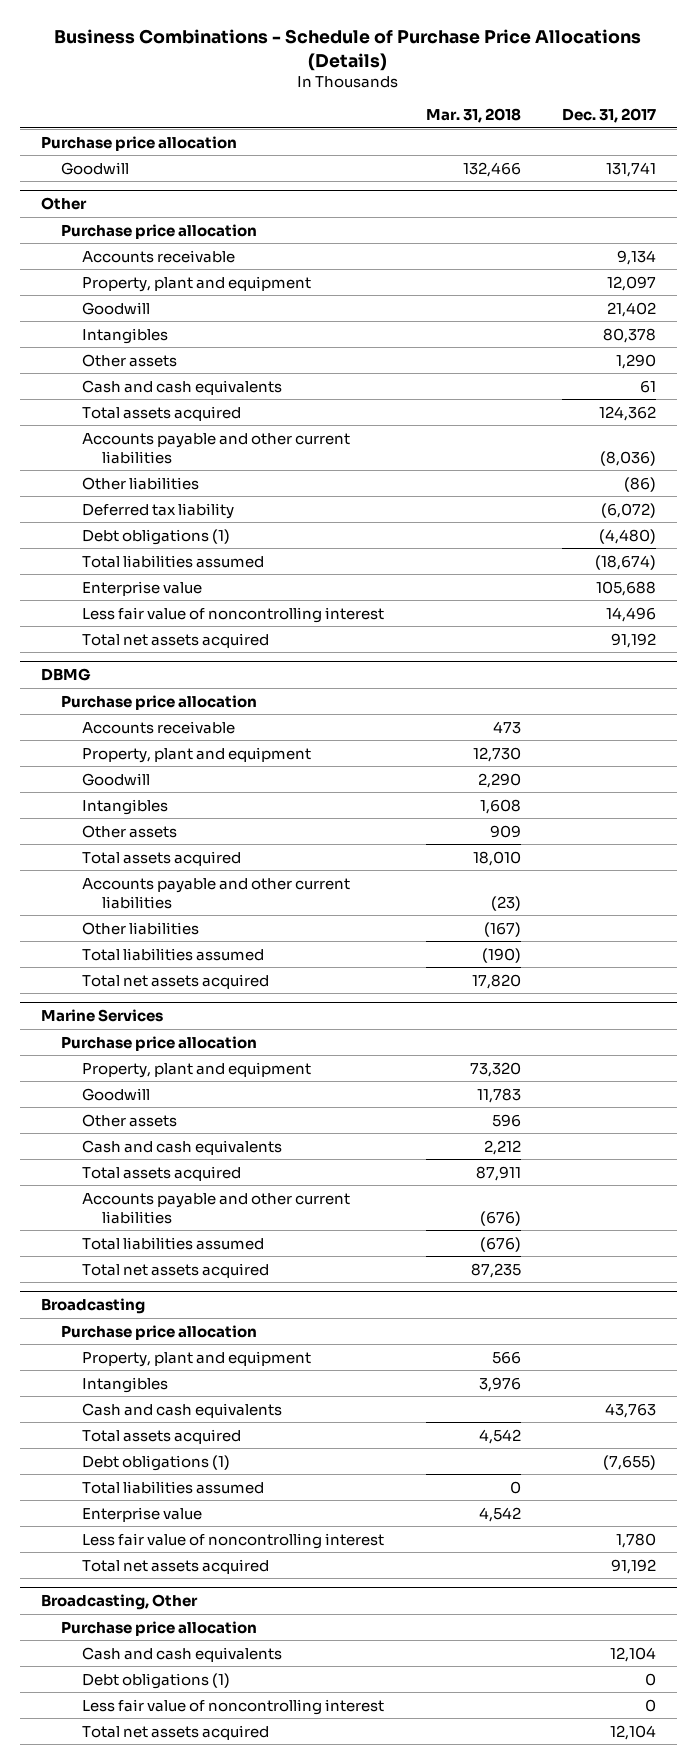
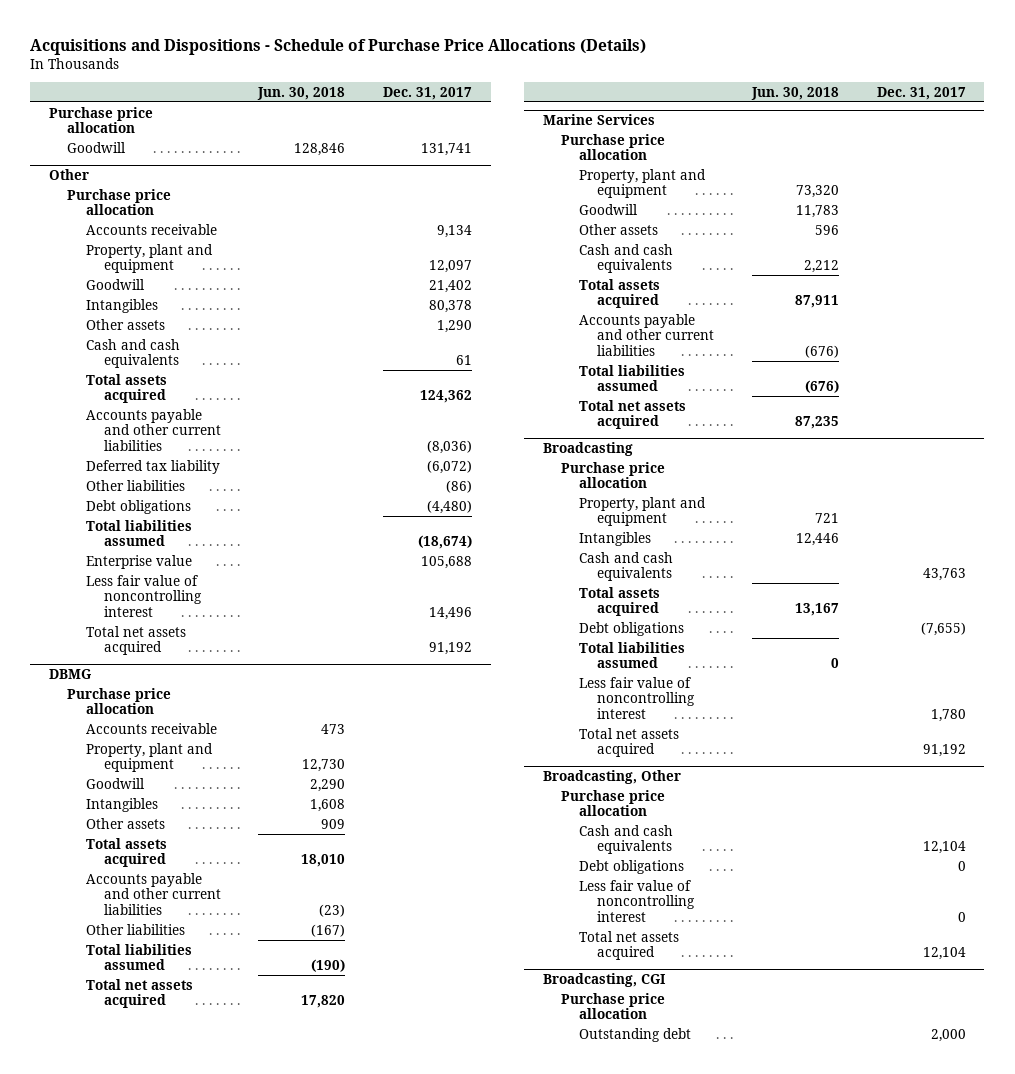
[54,29,642,71] Business Combinations - Schedule of Purchase Price Allocations (Details) -> [30,38,647,55] Acquisitions and Dispositions - Schedule of Purchase Price Allocations (Details)
[425,108,521,124] Mar. 31, 2018 -> none
none -> [257,86,346,100] Jun. 30, 2018
[81,476,199,490] Other liabilities -> [85,479,185,491] Other liabilities
[81,528,230,545] Debt obligations (1) -> [85,499,191,514] Debt obligations
[81,1454,230,1471] Debt obligations (1) -> [579,621,685,636] Debt obligations
[81,1506,202,1522] Enterprise value -> none
[81,1672,230,1689] Debt obligations (1) -> [579,859,685,874] Debt obligations
none -> [542,973,666,988] Broadcasting, CGI
none -> [560,992,665,1020] Purchase price allocation
none -> [579,1027,692,1042] Outstanding debt

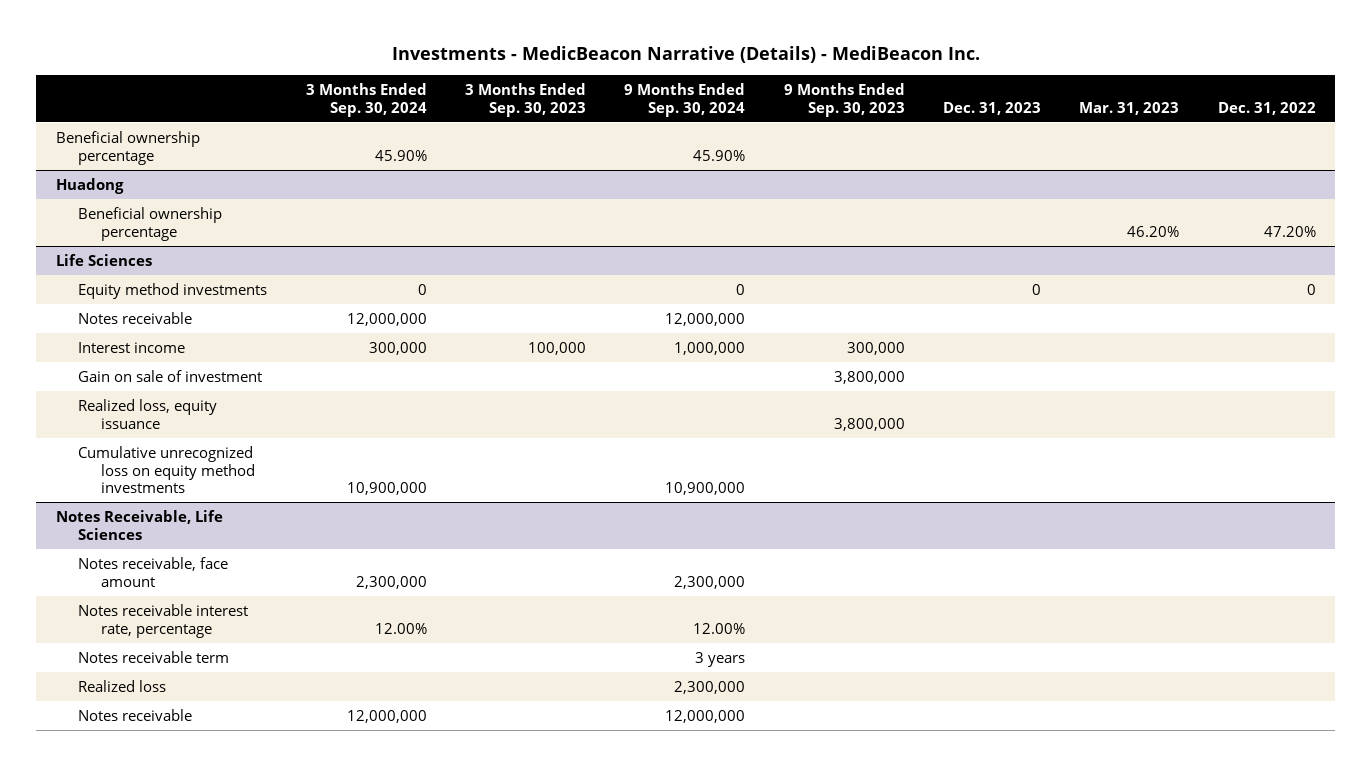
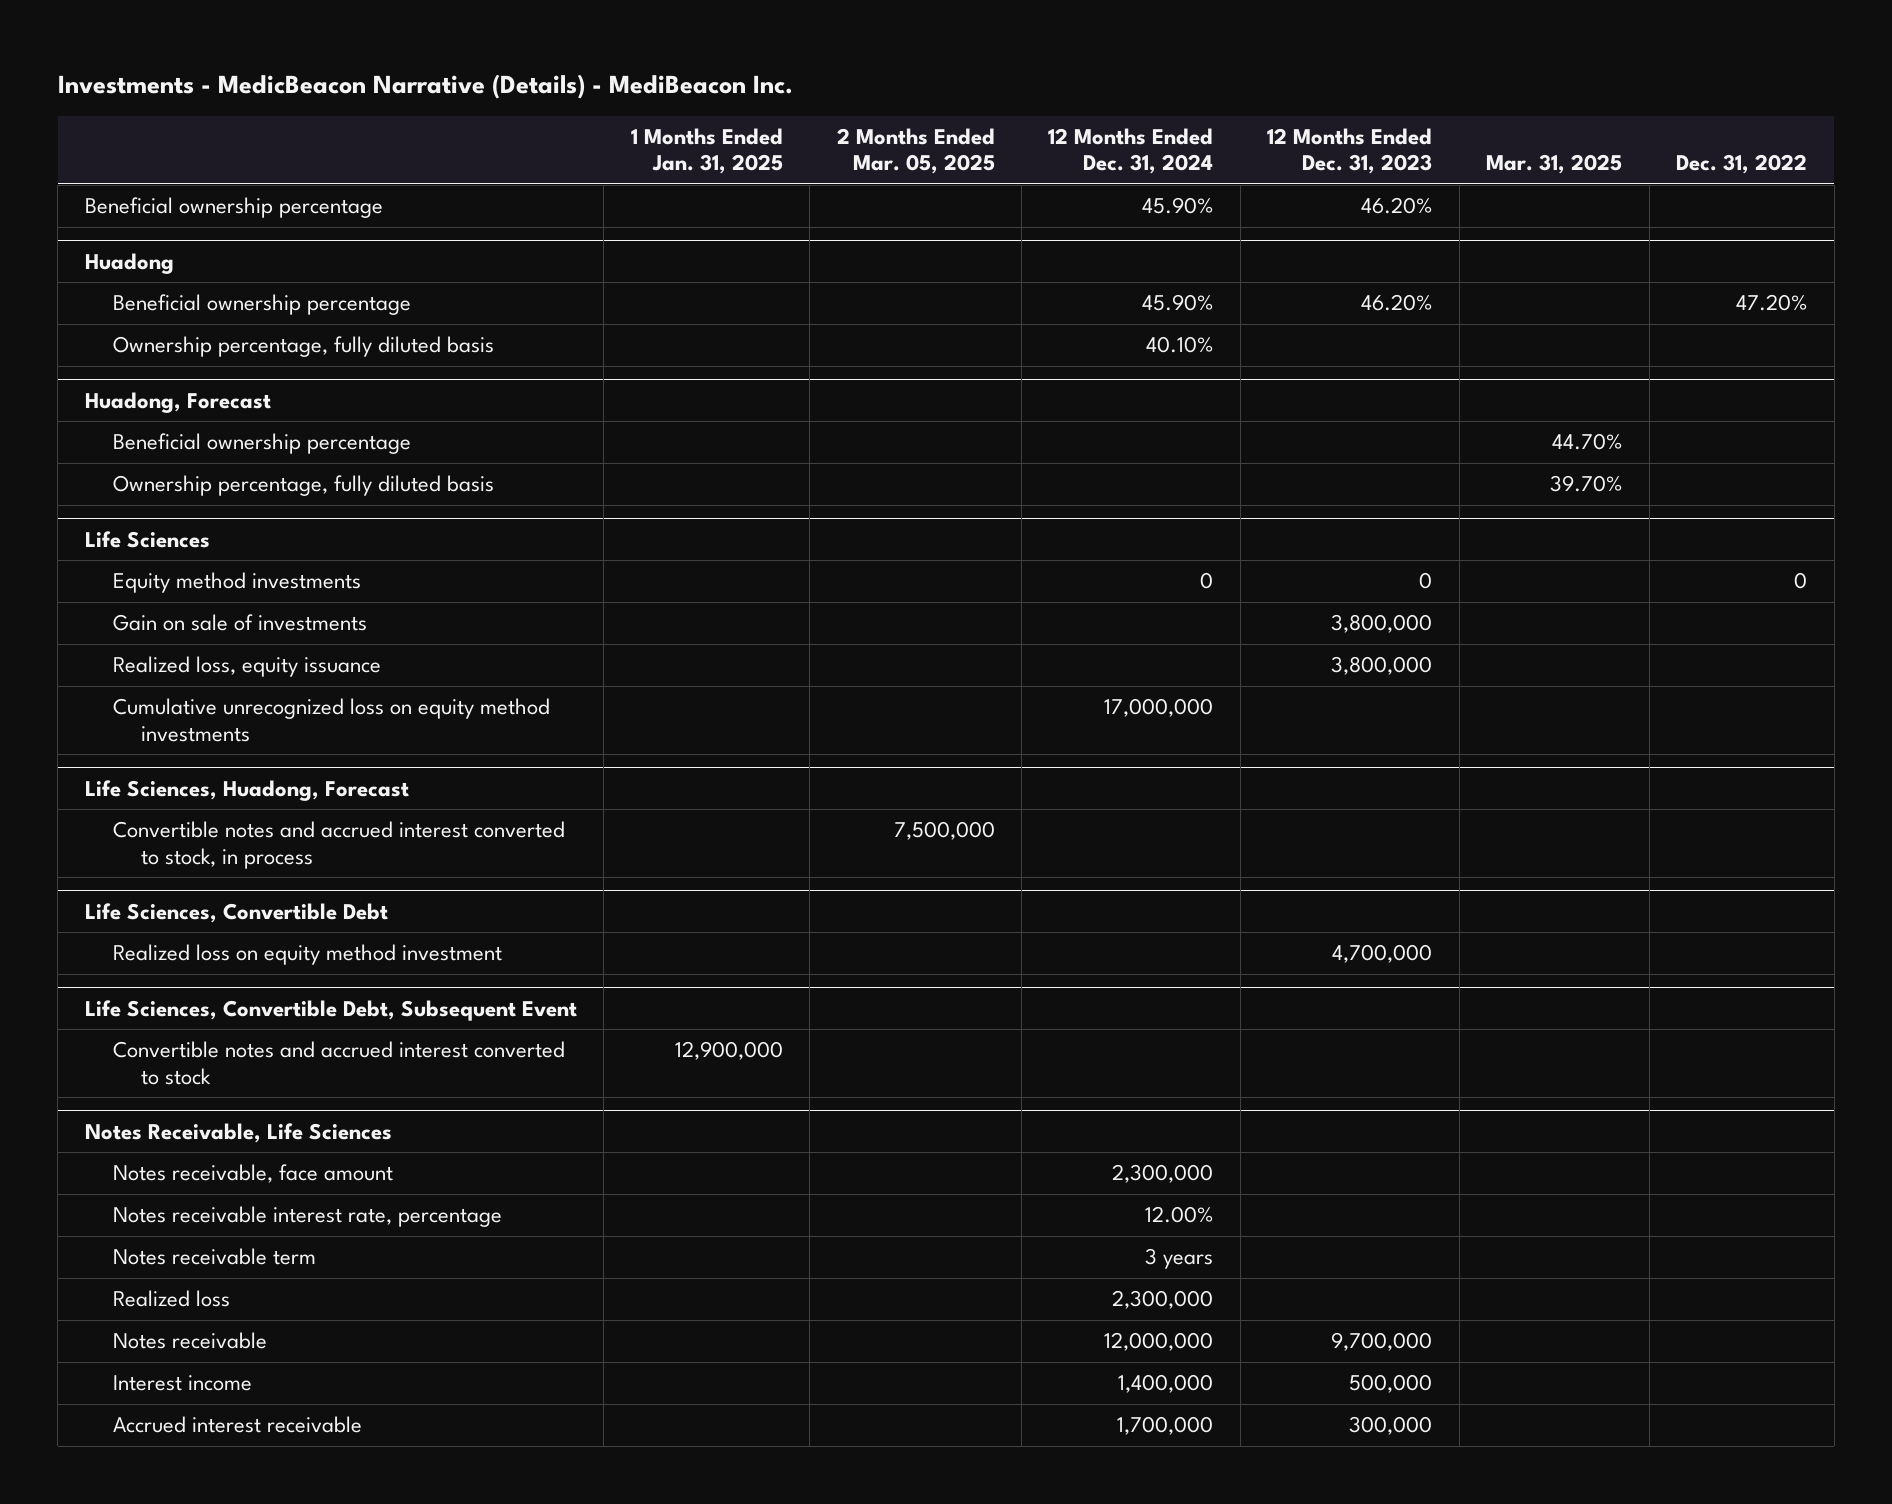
[305,83,427,117] 3 Months Ended Sep. 30, 2024 -> none
[465,83,587,117] 3 Months Ended Sep. 30, 2023 -> none
[624,83,746,117] 9 Months Ended Sep. 30, 2024 -> none
[783,83,905,117] 9 Months Ended Sep. 30, 2023 -> none
[943,101,1042,115] Dec. 31, 2023 -> none
[1079,101,1180,115] Mar. 31, 2023 -> none
none -> [630,128,783,175] 1 Months Ended Jan. 31, 2025
none -> [836,128,995,175] 2 Months Ended Mar. 05, 2025
none -> [1048,128,1214,175] 12 Months Ended Dec. 31, 2024
none -> [1267,128,1433,175] 12 Months Ended Dec. 31, 2023
none -> [1486,154,1623,175] Mar. 31, 2025
none -> [113,336,495,358] Ownership percentage, fully diluted basis
none -> [84,391,271,413] Huadong, Forecast
none -> [113,433,412,455] Beneficial ownership percentage
none -> [113,475,495,497] Ownership percentage, fully diluted basis
[78,311,193,324] Notes receivable -> none
[78,341,186,353] Interest income -> none
[78,369,263,382] Gain on sale of investment -> [113,614,368,632] Gain on sale of investments
none -> [84,779,409,801] Life Sciences, Huadong, Forecast
none -> [113,821,566,869] Convertible notes and accrued interest converted to stock, in process
none -> [84,902,388,923] Life Sciences, Convertible Debt
none -> [113,944,503,966] Realized loss on equity method investment
none -> [84,999,577,1021] Life Sciences, Convertible Debt, Subsequent Event
none -> [113,1041,566,1085] Convertible notes and accrued interest converted to stock
none -> [113,1375,253,1392] Interest income
none -> [113,1416,363,1434] Accrued interest receivable

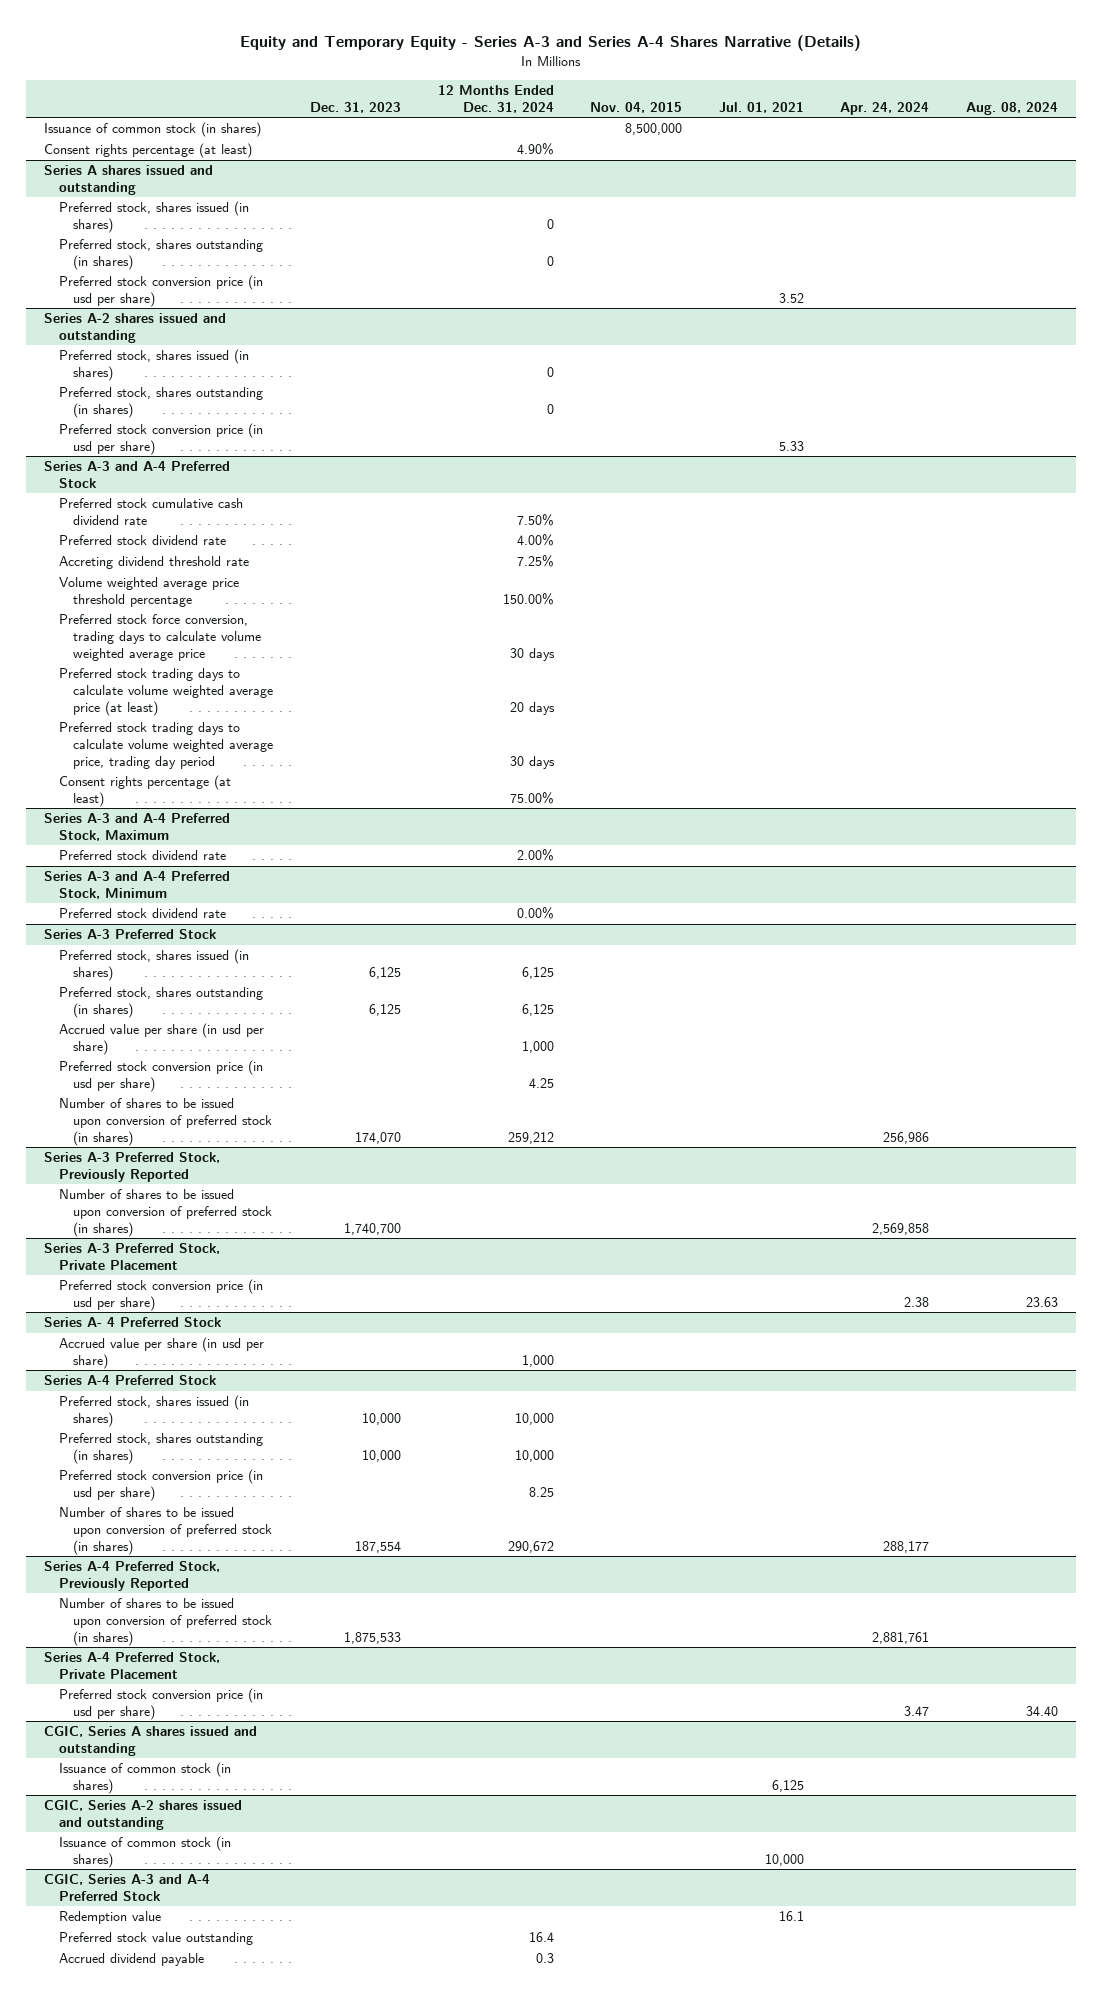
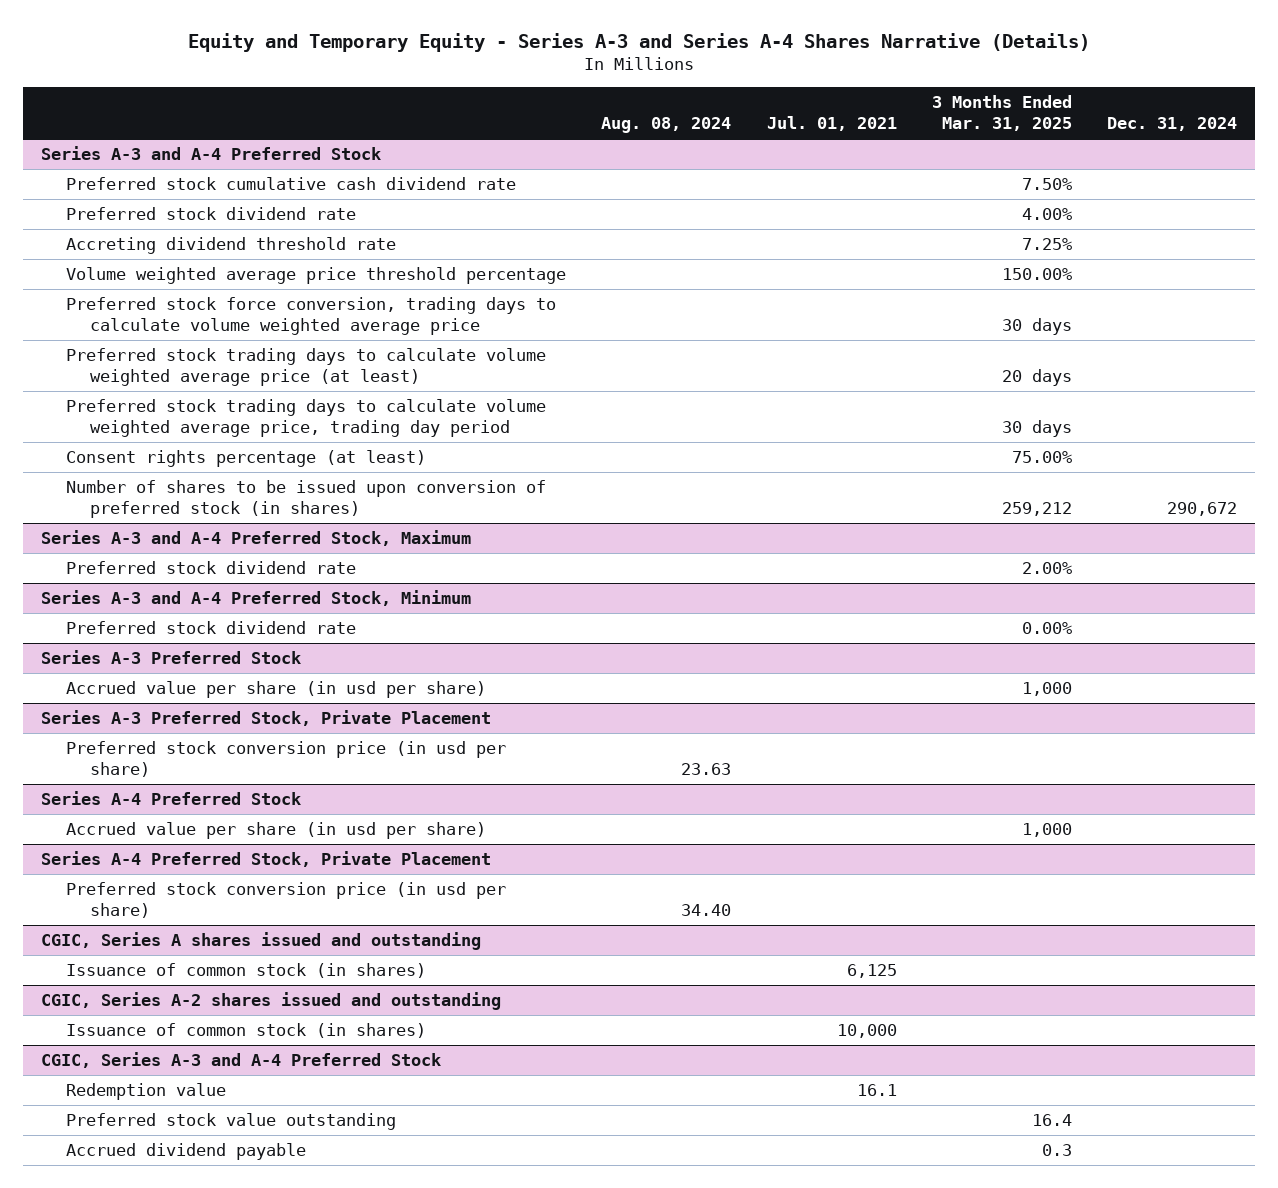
[309,101,401,113] Dec. 31, 2023 -> none
[437,85,554,113] 12 Months Ended Dec. 31, 2024 -> none
[590,101,683,113] Nov. 04, 2015 -> none
[840,101,930,115] Apr. 24, 2024 -> none
none -> [931,94,1072,131] 3 Months Ended Mar. 31, 2025
none -> [1107,116,1238,131] Dec. 31, 2024
[43,122,261,138] Issuance of common stock (in shares) -> none
[43,143,252,159] Consent rights percentage (at least) -> none
[43,165,213,195] Series A shares issued and outstanding -> none
[58,201,249,233] Preferred stock, shares issued (in shares) -> none
[58,239,263,270] Preferred stock, shares outstanding (in shares) -> none
[58,275,263,307] Preferred stock conversion price (in usd per share) -> none
[43,313,226,343] Series A-2 shares issued and outstanding -> none
[58,349,249,381] Preferred stock, shares issued (in shares) -> none
[58,387,263,418] Preferred stock, shares outstanding (in shares) -> none
[58,423,263,455] Preferred stock conversion price (in usd per share) -> none
none -> [65,480,546,519] Number of shares to be issued upon conversion of preferred stock (in shares)
[58,949,249,981] Preferred stock, shares issued (in shares) -> none
[58,987,263,1018] Preferred stock, shares outstanding (in shares) -> none
[58,1060,263,1092] Preferred stock conversion price (in usd per share) -> none
[58,1098,273,1146] Number of shares to be issued upon conversion of preferred stock (in shares) -> none
[43,1152,220,1182] Series A-3 Preferred Stock, Previously Reported -> none
[58,1189,273,1237] Number of shares to be issued upon conversion of preferred stock (in shares) -> none
[43,1317,221,1328] Series A- 4 Preferred Stock -> none
[58,1337,264,1369] Accrued value per share (in usd per share) -> none
[58,1395,249,1427] Preferred stock, shares issued (in shares) -> none
[58,1433,263,1464] Preferred stock, shares outstanding (in shares) -> none
[58,1469,263,1501] Preferred stock conversion price (in usd per share) -> none
[58,1507,273,1555] Number of shares to be issued upon conversion of preferred stock (in shares) -> none
[43,1561,220,1591] Series A-4 Preferred Stock, Previously Reported -> none
[58,1598,273,1646] Number of shares to be issued upon conversion of preferred stock (in shares) -> none
none -> [65,822,486,840] Accrued value per share (in usd per share)

